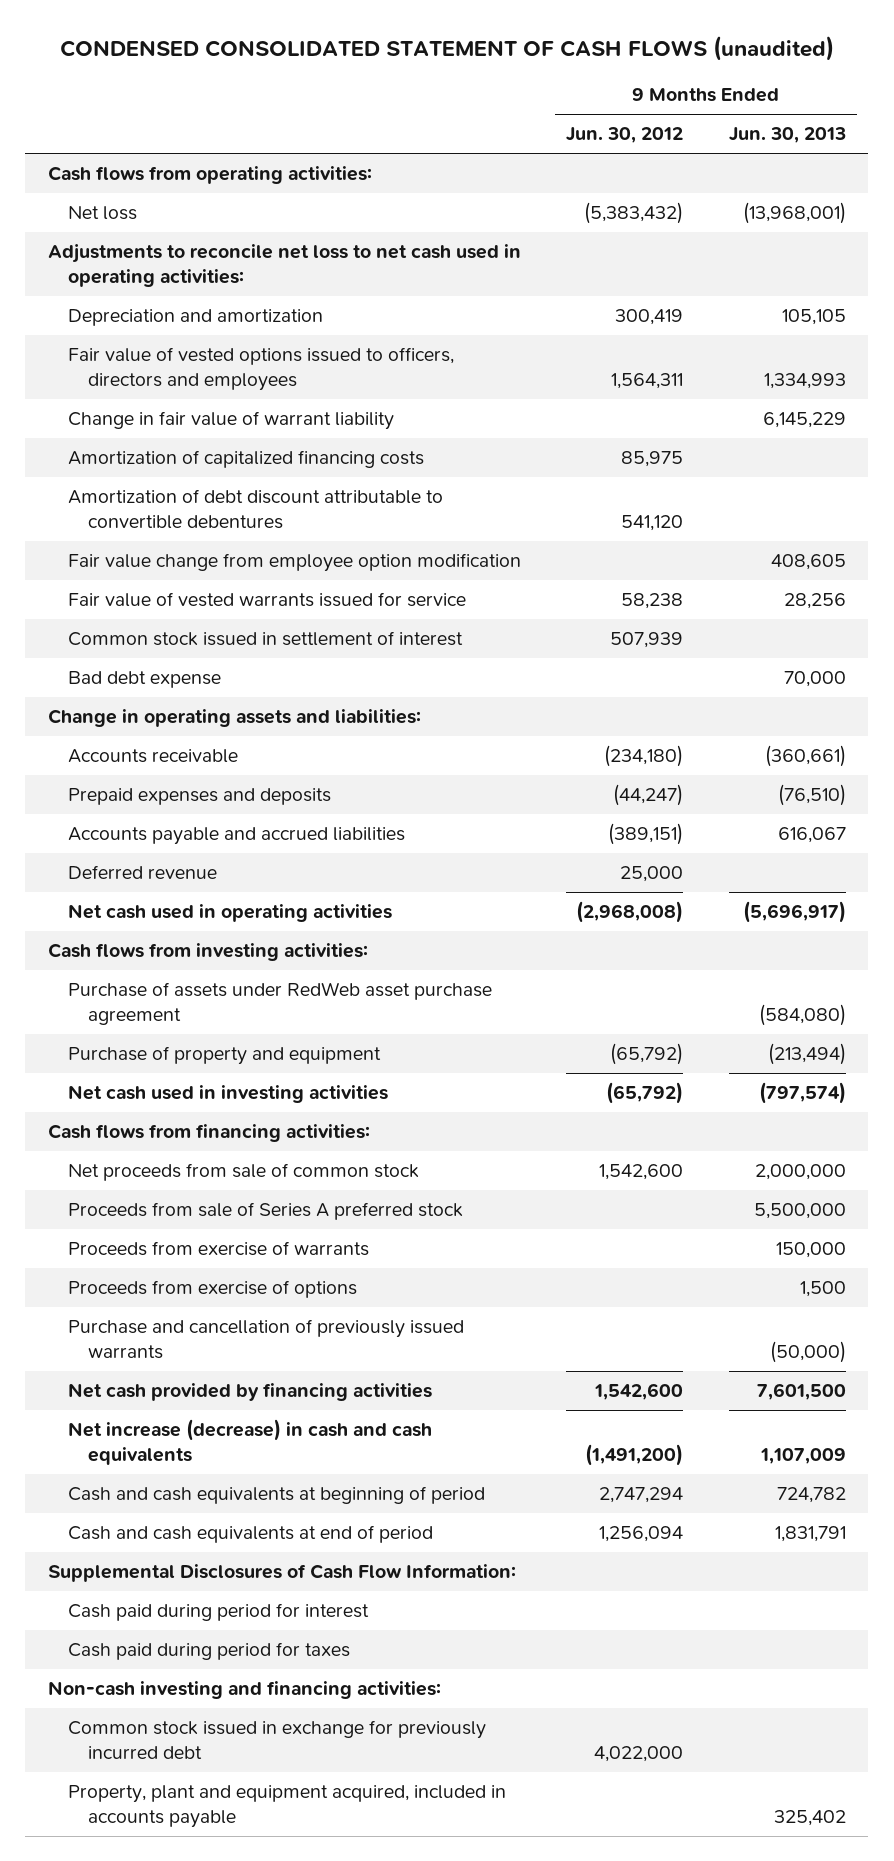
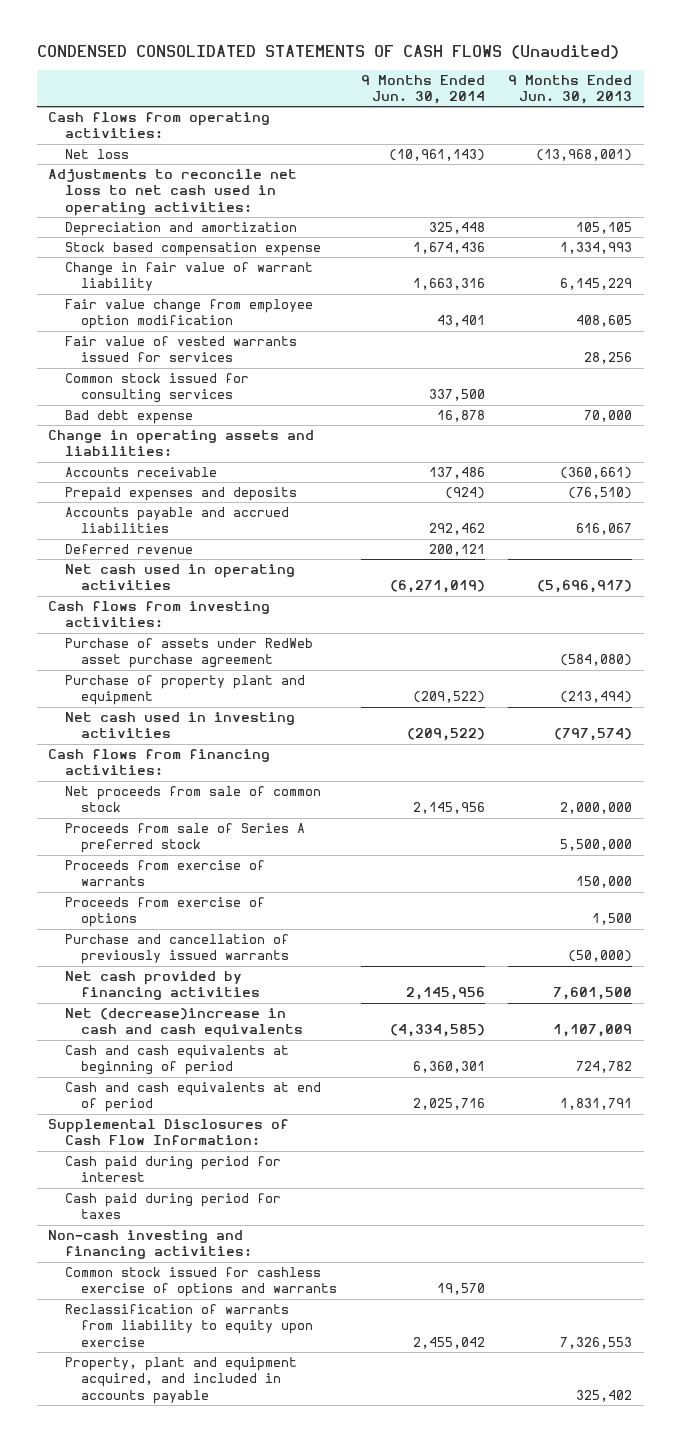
[59,35,834,61] CONDENSED CONSOLIDATED STATEMENT OF CASH FLOWS (unaudited) -> [36,44,619,59] CONDENSED CONSOLIDATED STATEMENTS OF CASH FLOWS (Unaudited)
[566,127,684,144] Jun. 30, 2012 -> none
none -> [360,74,485,105] 9 Months Ended Jun. 30, 2014
[67,347,454,392] Fair value of vested options issued to officers, directors and employees -> [64,242,321,257] Stock based compensation expense
[67,450,424,469] Amortization of capitalized financing costs -> none
[67,489,443,530] Amortization of debt discount attributable to convertible debentures -> none
[67,631,463,647] Common stock issued in settlement of interest -> none
[67,592,466,608] Fair value of vested warrants issued for service -> [64,336,297,363] Fair value of vested warrants issued for services
none -> [64,373,249,404] Common stock issued for consulting services
[67,1046,381,1066] Purchase of property and equipment -> [64,675,305,706] Purchase of property plant and equipment
[67,1419,432,1466] Net increase (decrease) in cash and cash equivalents -> [64,1008,304,1039] Net (decrease)increase in cash and cash equivalents
[67,1720,486,1760] Common stock issued in exchange for previously incurred debt -> none
none -> [64,1267,338,1298] Common stock issued for cashless exercise of options and warrants
none -> [64,1304,314,1347] Reclassification of warrants from liability to equity upon exercise
[67,1785,506,1829] Property, plant and equipment acquired, included in accounts payable -> [64,1357,297,1404] Property, plant and equipment acquired, and included in accounts payable

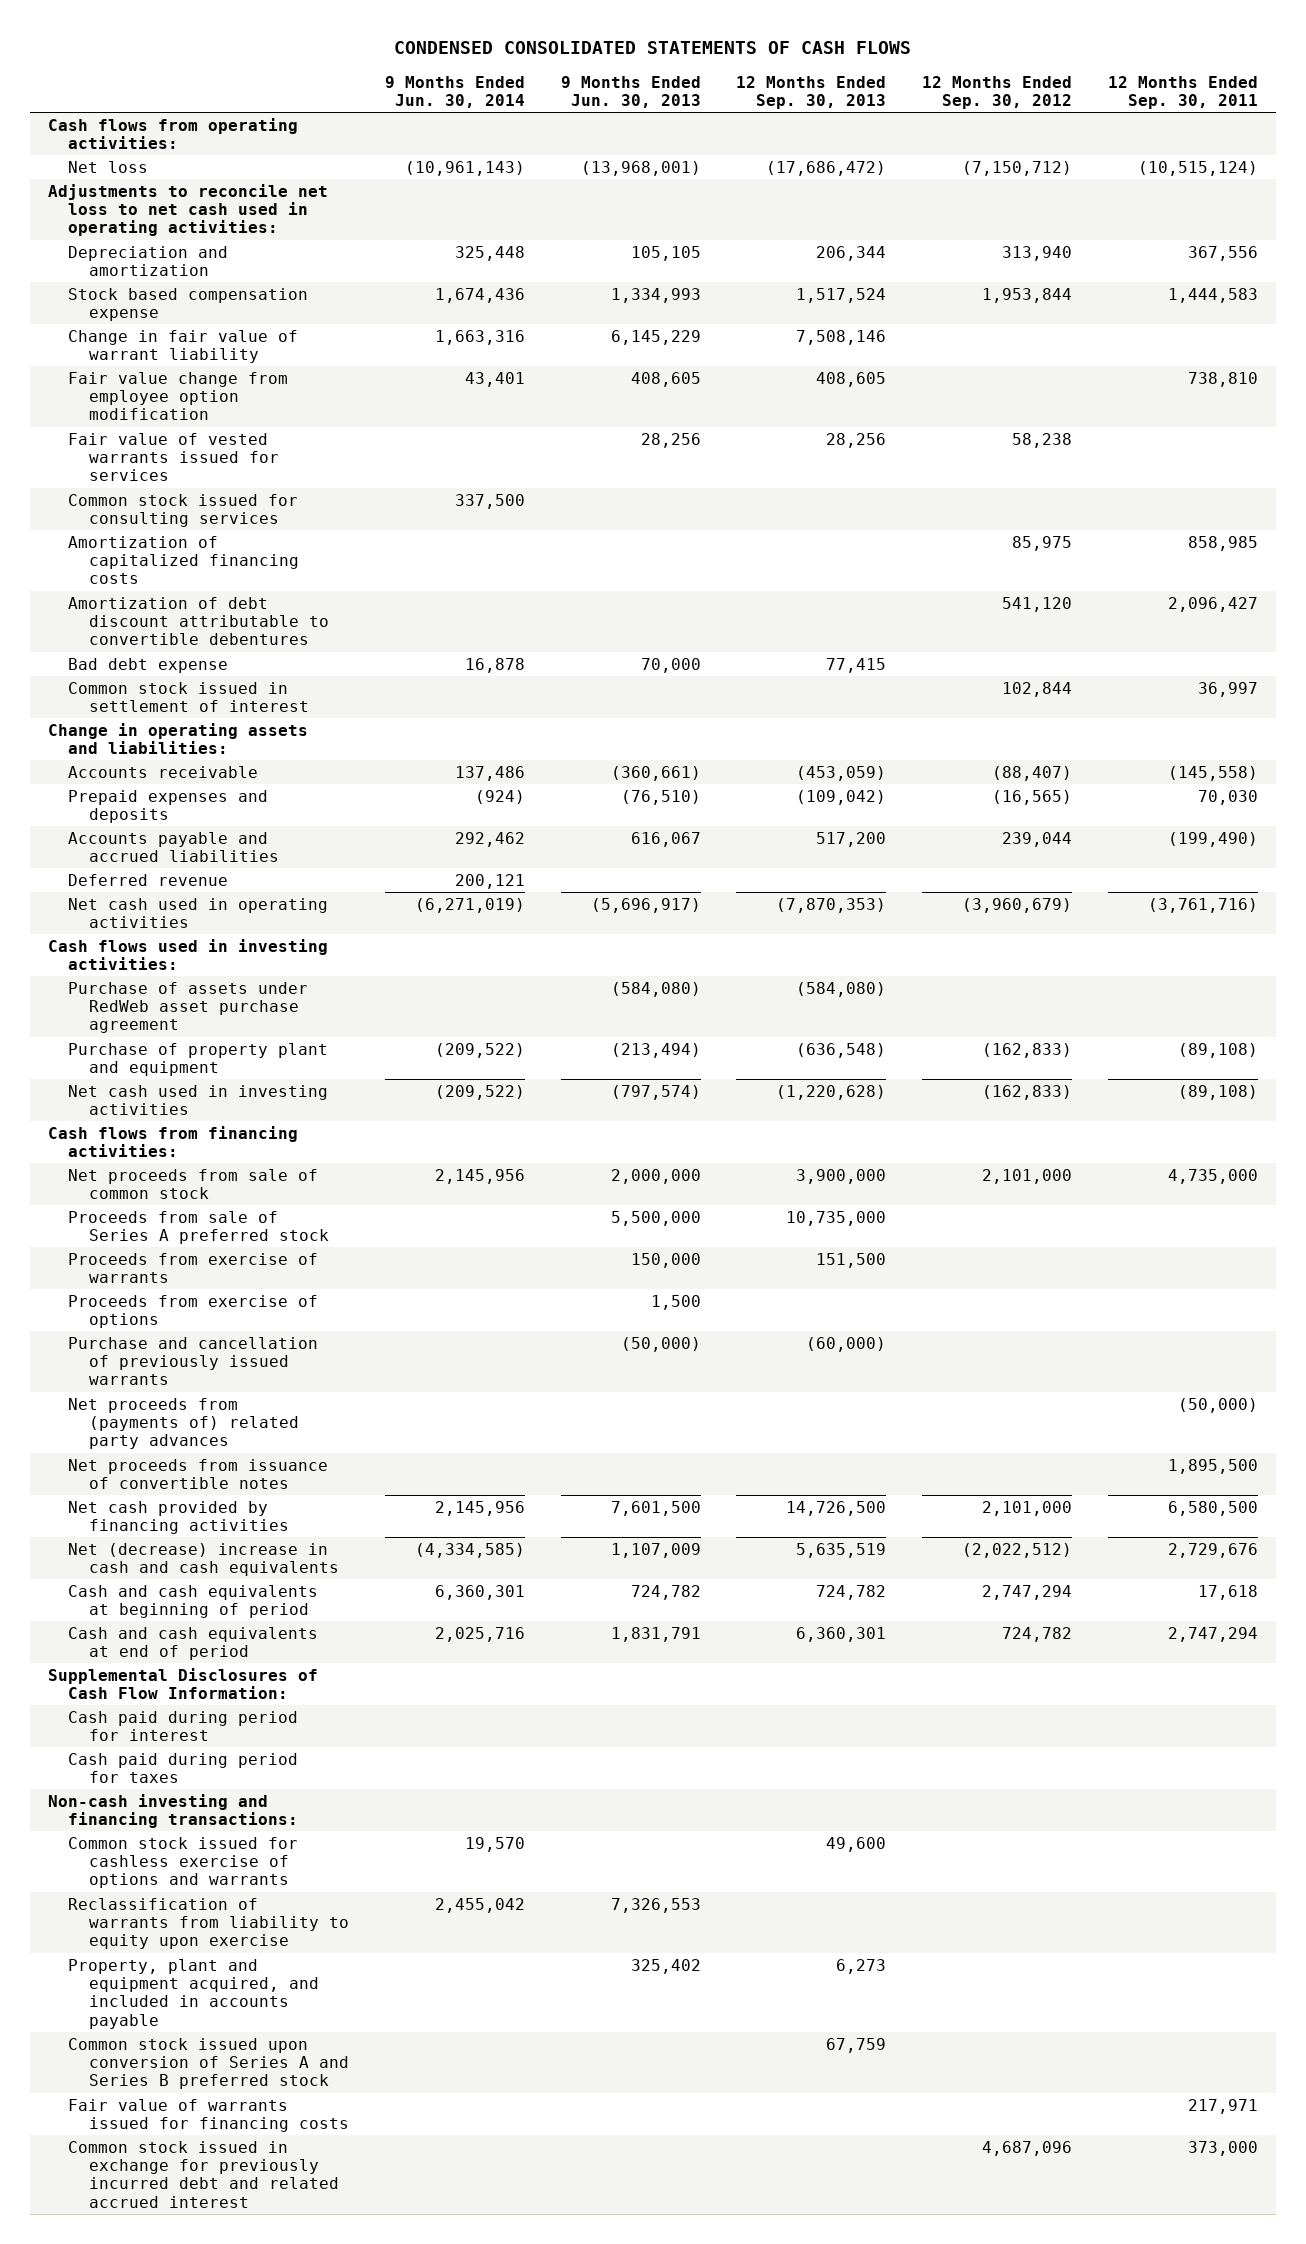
[36,44,619,59] CONDENSED CONSOLIDATED STATEMENTS OF CASH FLOWS (Unaudited) -> [393,41,911,55] CONDENSED CONSOLIDATED STATEMENTS OF CASH FLOWS
none -> [736,75,887,110] 12 Months Ended Sep. 30, 2013
none -> [922,75,1073,110] 12 Months Ended Sep. 30, 2012
none -> [1107,75,1258,110] 12 Months Ended Sep. 30, 2011
none -> [68,535,300,585] Amortization of capitalized financing costs
none -> [68,596,330,646] Amortization of debt discount attributable to convertible debentures
none -> [68,681,310,713] Common stock issued in settlement of interest
[48,601,271,628] Cash flows from investing activities: -> [47,938,328,971] Cash flows used in investing activities:
none -> [68,1397,300,1450] Net proceeds from (payments of) related party advances
none -> [68,1458,329,1490] Net proceeds from issuance of convertible notes
[64,1008,304,1039] Net (decrease)increase in cash and cash equivalents -> [68,1542,340,1577] Net (decrease) increase in cash and cash equivalents
[48,1230,252,1260] Non-cash investing and financing activities: -> [47,1793,299,1829] Non-cash investing and financing transactions:
none -> [68,2037,350,2090] Common stock issued upon conversion of Series A and Series B preferred stock
none -> [68,2098,350,2133] Fair value of warrants issued for financing costs
none -> [68,2140,340,2208] Common stock issued in exchange for previously incurred debt and related accrued interest

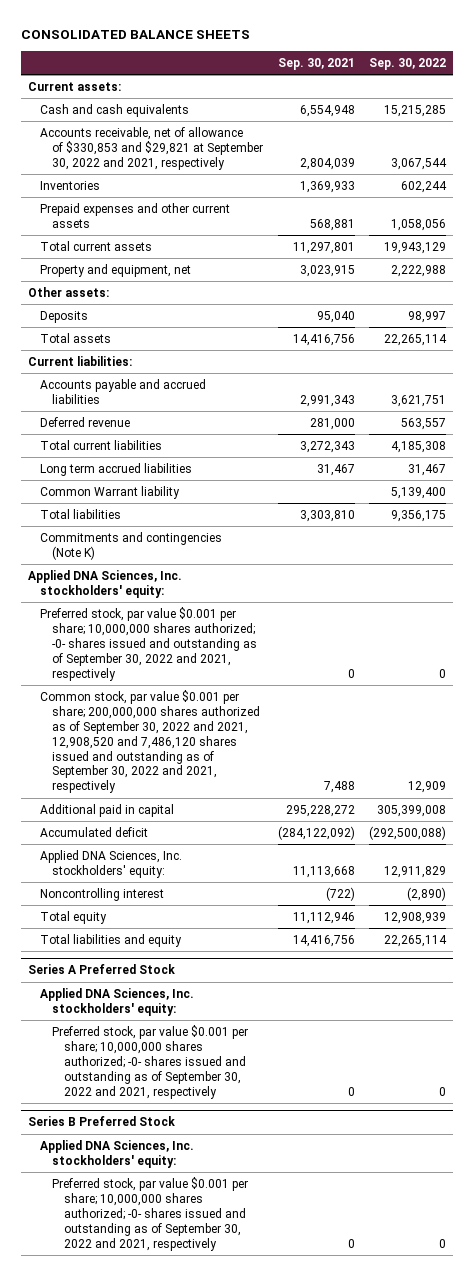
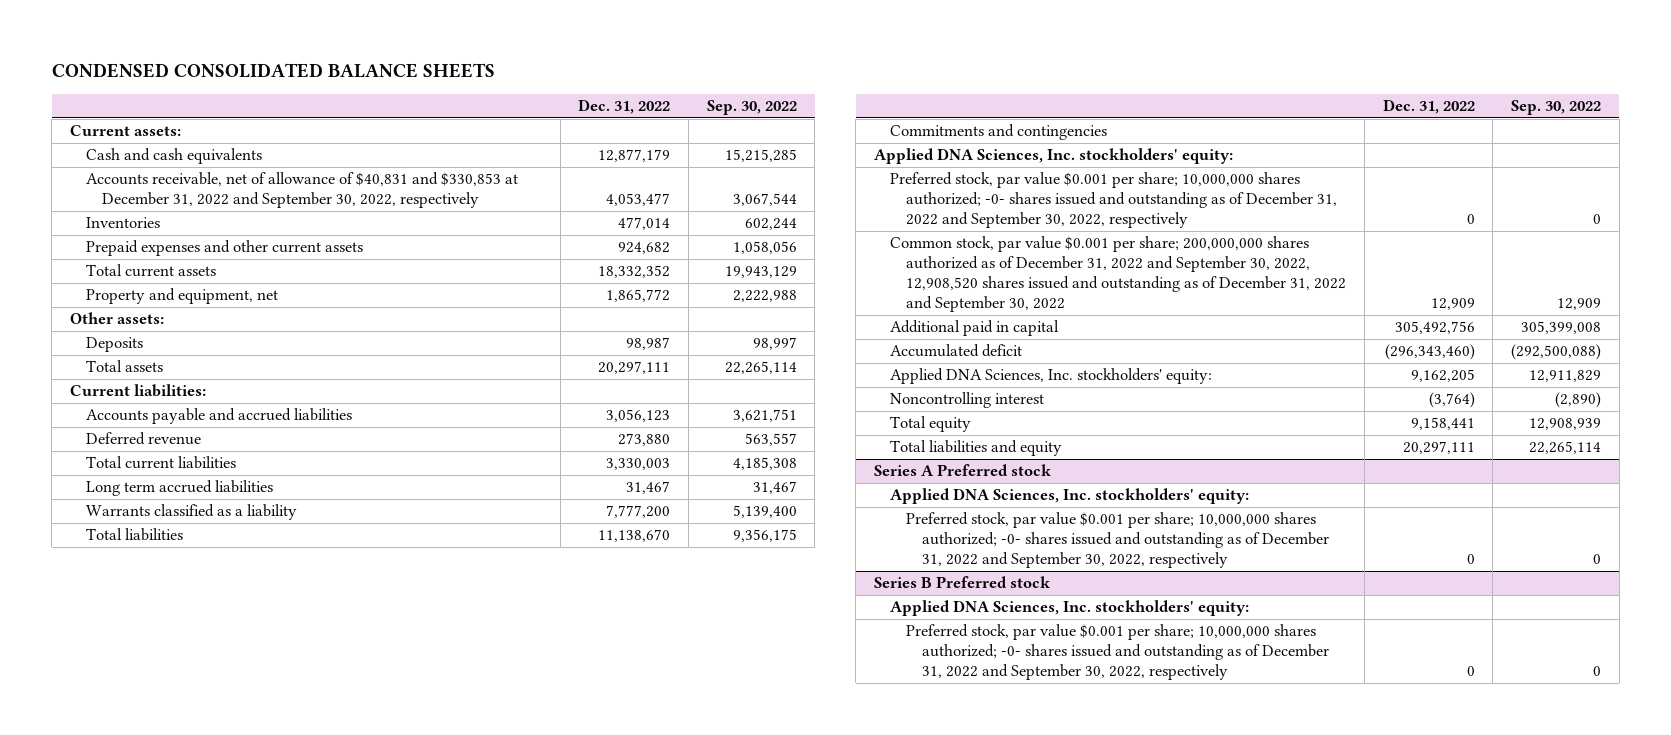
[20,29,250,39] CONSOLIDATED BALANCE SHEETS -> [51,63,495,79] CONDENSED CONSOLIDATED BALANCE SHEETS
[277,57,355,70] Sep. 30, 2021 -> none
none -> [578,98,671,114] Dec. 31, 2022
[39,126,263,170] Accounts receivable, net of allowance of $330,853 and $29,821 at September 30, 2022 and 2021, respectively -> [85,172,518,209] Accounts receivable, net of allowance of $40,831 and $330,853 at December 31, 2022 and September 30, 2022, respectively
[39,485,180,499] Common Warrant liability -> [85,504,297,521] Warrants classified as a liability
[39,531,222,560] Commitments and contingencies (Note K) -> [890,124,1108,141] Commitments and contingencies
[39,606,257,681] Preferred stock, par value $0.001 per share; 10,000,000 shares authorized; -0- shares issued and outstanding as of September 30, 2022 and 2021, respectively -> [890,172,1338,229] Preferred stock, par value $0.001 per share; 10,000,000 shares authorized; -0- shares issued and outstanding as of December 31, 2022 and September 30, 2022, respectively
[39,689,260,794] Common stock, par value $0.001 per share; 200,000,000 shares authorized as of September 30, 2022 and 2021, 12,908,520 and 7,486,120 shares issued and outstanding as of September 30, 2022 and 2021, respectively -> [890,236,1347,313] Common stock, par value $0.001 per share; 200,000,000 shares authorized as of December 31, 2022 and September 30, 2022, 12,908,520 shares issued and outstanding as of December 31, 2022 and September 30, 2022
[27,964,175,975] Series A Preferred Stock -> [874,464,1052,477] Series A Preferred stock
[51,1024,248,1099] Preferred stock, par value $0.001 per share; 10,000,000 shares authorized; -0- shares issued and outstanding as of September 30, 2022 and 2021, respectively -> [906,512,1330,569] Preferred stock, par value $0.001 per share; 10,000,000 shares authorized; -0- shares issued and outstanding as of December 31, 2022 and September 30, 2022, respectively
[27,1116,175,1127] Series B Preferred Stock -> [874,576,1051,589] Series B Preferred stock
[51,1176,248,1251] Preferred stock, par value $0.001 per share; 10,000,000 shares authorized; -0- shares issued and outstanding as of September 30, 2022 and 2021, respectively -> [906,624,1330,681] Preferred stock, par value $0.001 per share; 10,000,000 shares authorized; -0- shares issued and outstanding as of December 31, 2022 and September 30, 2022, respectively

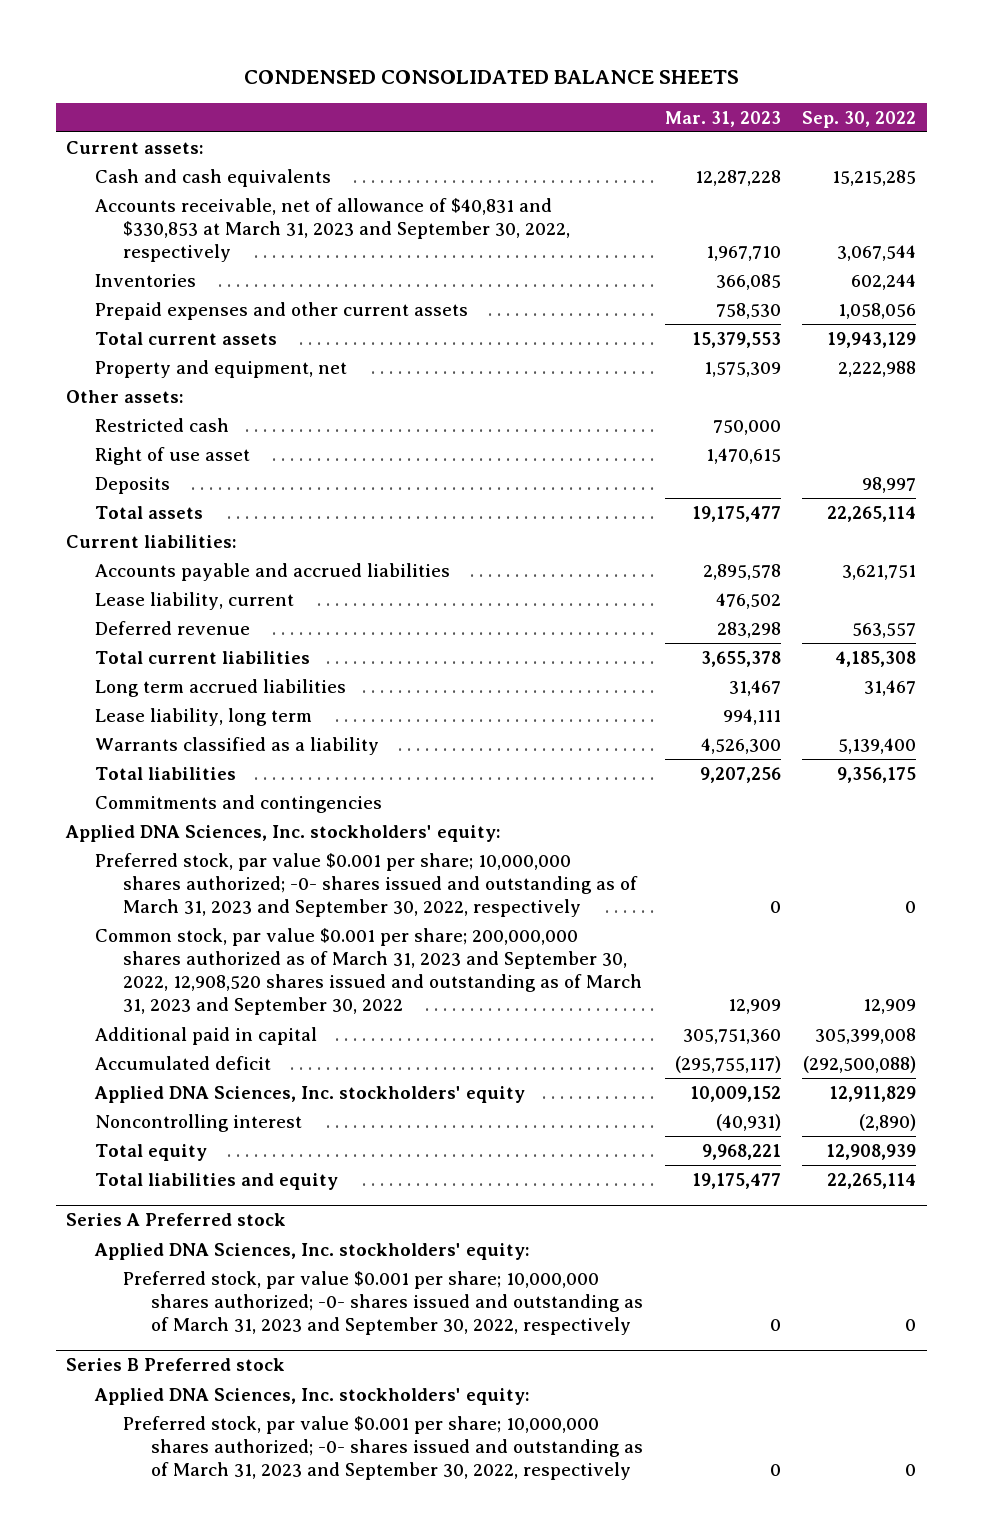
[578,98,671,114] Dec. 31, 2022 -> none
none -> [664,110,781,127] Mar. 31, 2023
[85,172,518,209] Accounts receivable, net of allowance of $40,831 and $330,853 at December 31, 2022 and September 30, 2022, respectively -> [94,197,571,263] Accounts receivable, net of allowance of $40,831 and $330,853 at March 31, 2023 and September 30, 2022, respectively
none -> [94,417,229,432] Restricted cash
none -> [94,446,250,465] Right of use asset
none -> [94,591,294,610] Lease liability, current
none -> [94,707,312,726] Lease liability, long term
[890,172,1338,229] Preferred stock, par value $0.001 per share; 10,000,000 shares authorized; -0- shares issued and outstanding as of December 31, 2022 and September 30, 2022, respectively -> [94,852,639,918] Preferred stock, par value $0.001 per share; 10,000,000 shares authorized; -0- shares issued and outstanding as of March 31, 2023 and September 30, 2022, respectively
[890,236,1347,313] Common stock, par value $0.001 per share; 200,000,000 shares authorized as of December 31, 2022 and September 30, 2022, 12,908,520 shares issued and outstanding as of December 31, 2022 and September 30, 2022 -> [94,927,643,1016] Common stock, par value $0.001 per share; 200,000,000 shares authorized as of March 31, 2023 and September 30, 2022, 12,908,520 shares issued and outstanding as of March 31, 2023 and September 30, 2022
[890,368,1213,385] Applied DNA Sciences, Inc. stockholders' equity: -> [93,1085,525,1103] Applied DNA Sciences, Inc. stockholders' equity
[906,512,1330,569] Preferred stock, par value $0.001 per share; 10,000,000 shares authorized; -0- shares issued and outstanding as of December 31, 2022 and September 30, 2022, respectively -> [123,1270,644,1336] Preferred stock, par value $0.001 per share; 10,000,000 shares authorized; -0- shares issued and outstanding as of March 31, 2023 and September 30, 2022, respectively
[906,624,1330,681] Preferred stock, par value $0.001 per share; 10,000,000 shares authorized; -0- shares issued and outstanding as of December 31, 2022 and September 30, 2022, respectively -> [123,1415,644,1481] Preferred stock, par value $0.001 per share; 10,000,000 shares authorized; -0- shares issued and outstanding as of March 31, 2023 and September 30, 2022, respectively

